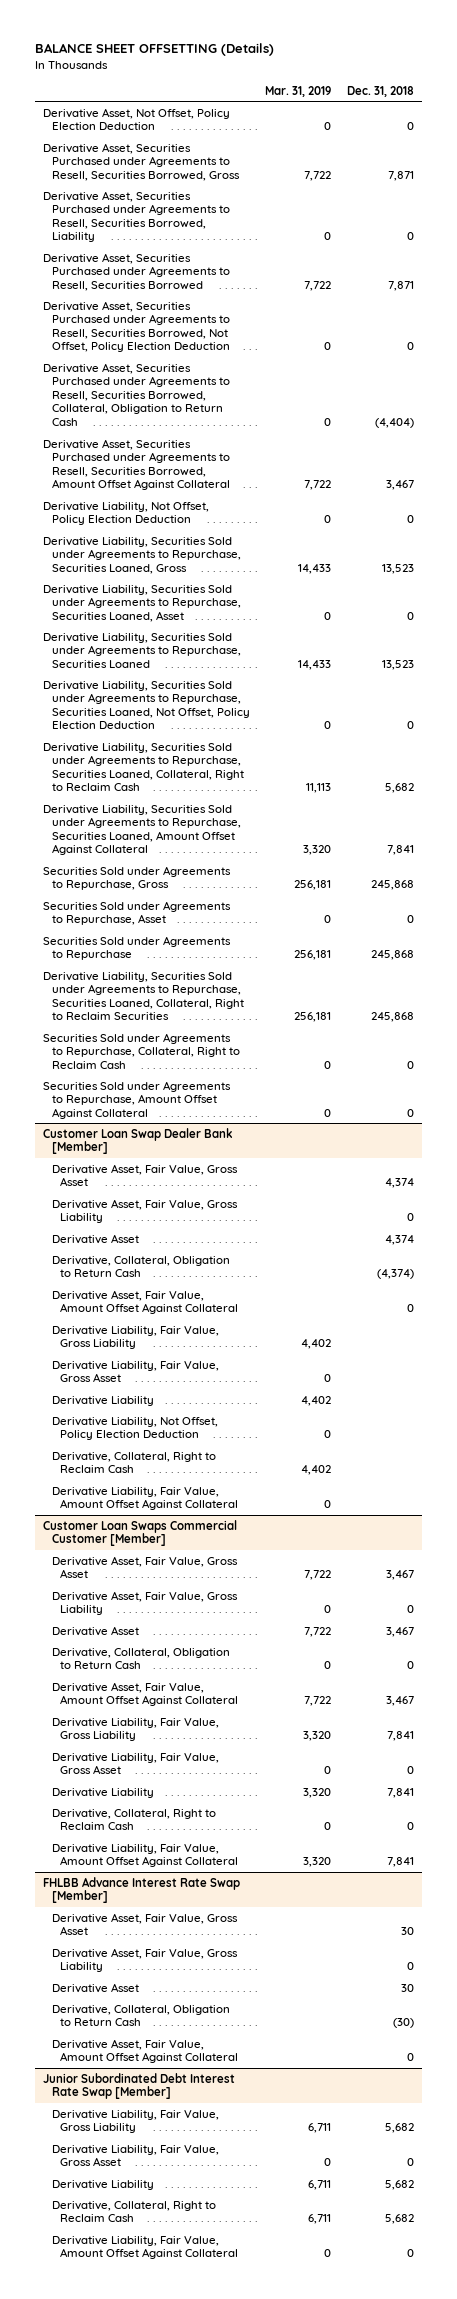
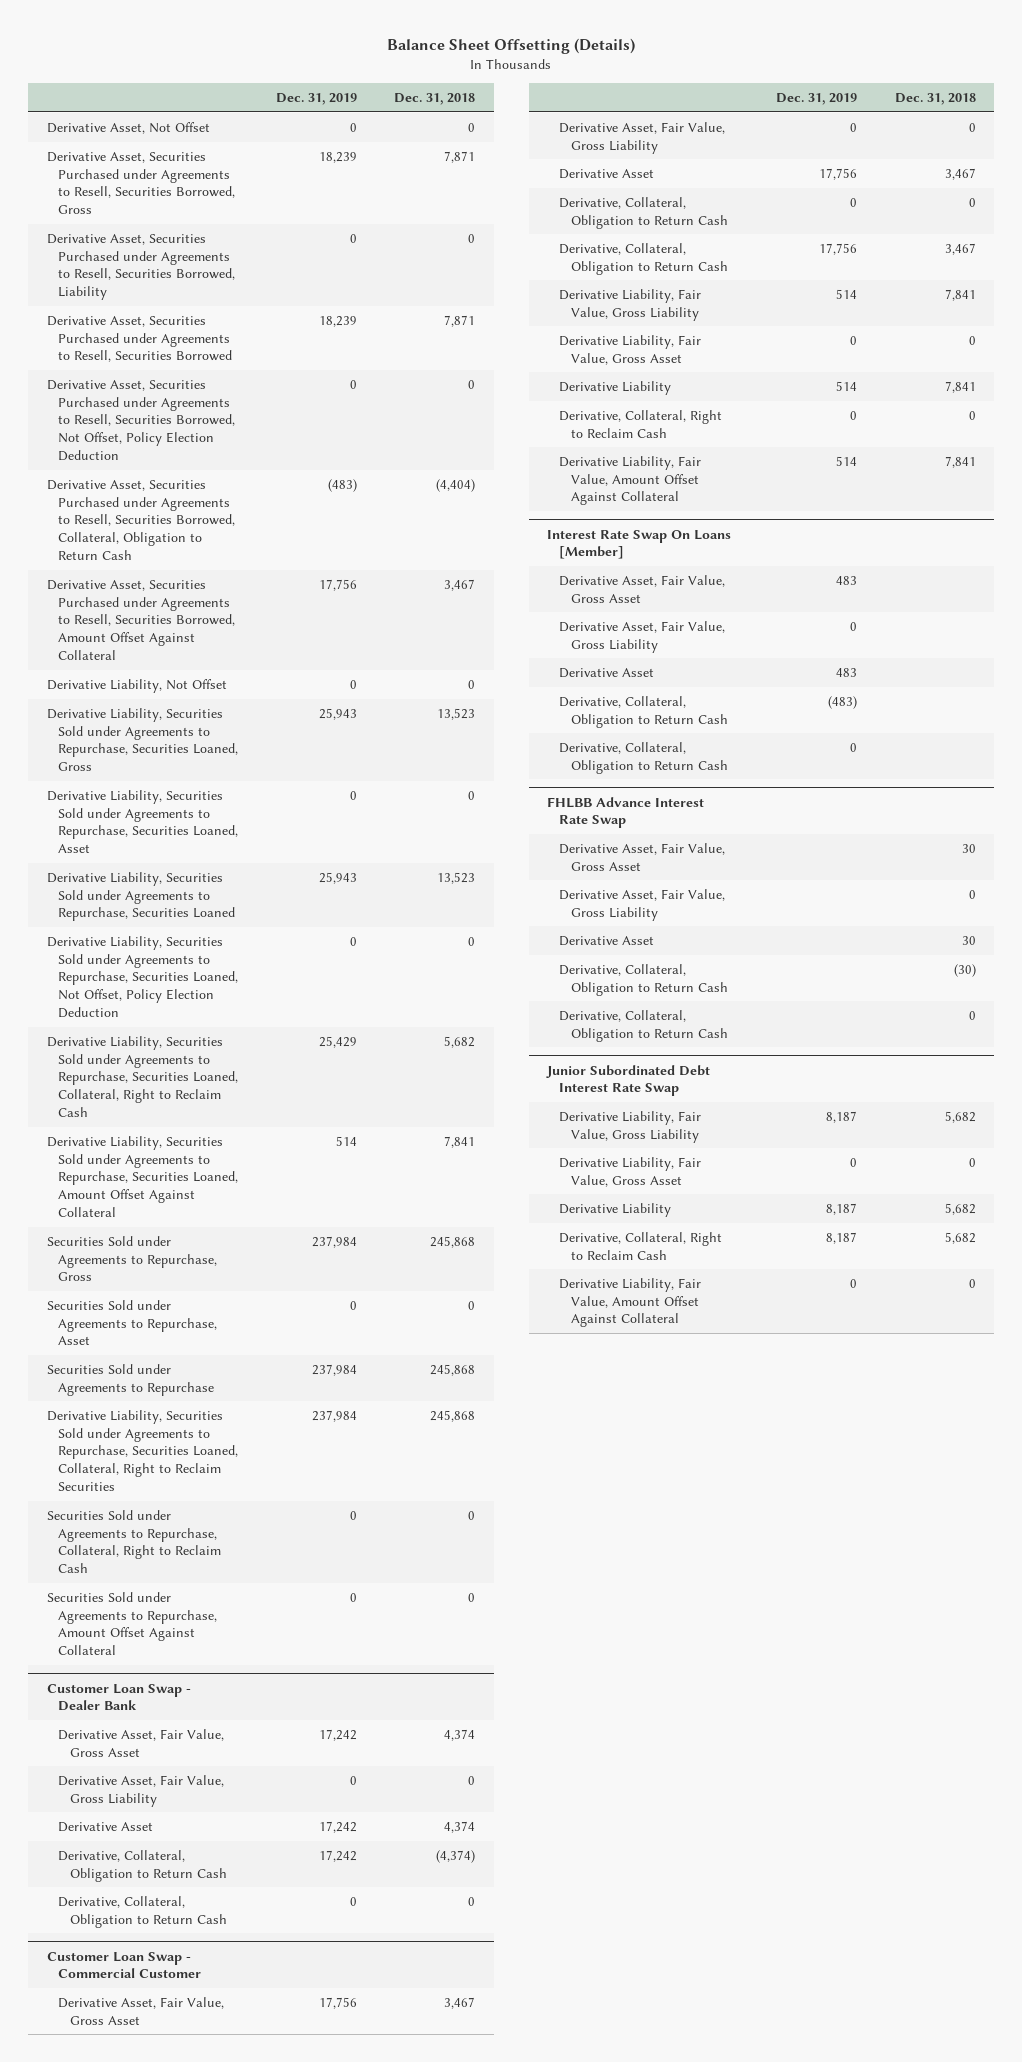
[35,43,275,57] BALANCE SHEET OFFSETTING (Details) -> [387,38,636,55] Balance Sheet Offsetting (Details)
[265,85,332,97] Mar. 31, 2019 -> none
none -> [275,93,357,106] Dec. 31, 2019
[43,107,231,131] Derivative Asset, Not Offset, Policy Election Deduction -> [46,121,210,134] Derivative Asset, Not Offset
[43,501,210,526] Derivative Liability, Not Offset, Policy Election Deduction -> [46,678,227,693] Derivative Liability, Not Offset
[43,1127,234,1155] Customer Loan Swap Dealer Bank [Member] -> [46,1683,191,1712] Customer Loan Swap - Dealer Bank
[51,1325,219,1350] Derivative Liability, Fair Value, Gross Liability -> none
[51,1360,219,1383] Derivative Liability, Fair Value, Gross Asset -> none
[51,1395,154,1406] Derivative Liability -> none
[51,1416,218,1441] Derivative Liability, Not Offset, Policy Election Deduction -> none
[51,1451,216,1474] Derivative, Collateral, Right to Reclaim Cash -> none
[51,1486,239,1511] Derivative Liability, Fair Value, Amount Offset Against Collateral -> none
[51,1289,239,1315] Derivative Asset, Fair Value, Amount Offset Against Collateral -> [58,1895,228,1928] Derivative, Collateral, Obligation to Return Cash
[43,1519,238,1547] Customer Loan Swaps Commercial Customer [Member] -> [46,1951,202,1979] Customer Loan Swap - Commercial Customer
[51,1681,239,1707] Derivative Asset, Fair Value, Amount Offset Against Collateral -> [559,242,728,275] Derivative, Collateral, Obligation to Return Cash
none -> [547,529,732,560] Interest Rate Swap On Loans [Member]
none -> [559,574,726,603] Derivative Asset, Fair Value, Gross Asset
none -> [559,620,726,653] Derivative Asset, Fair Value, Gross Liability
none -> [559,667,655,678] Derivative Asset
none -> [559,695,728,728] Derivative, Collateral, Obligation to Return Cash
none -> [559,741,728,774] Derivative, Collateral, Obligation to Return Cash
[43,1876,241,1904] FHLBB Advance Interest Rate Swap [Member] -> [547,796,705,829] FHLBB Advance Interest Rate Swap
[51,2038,239,2064] Derivative Asset, Fair Value, Amount Offset Against Collateral -> [559,1009,728,1042] Derivative, Collateral, Obligation to Return Cash
[43,2072,236,2100] Junior Subordinated Debt Interest Rate Swap [Member] -> [546,1064,711,1097] Junior Subordinated Debt Interest Rate Swap

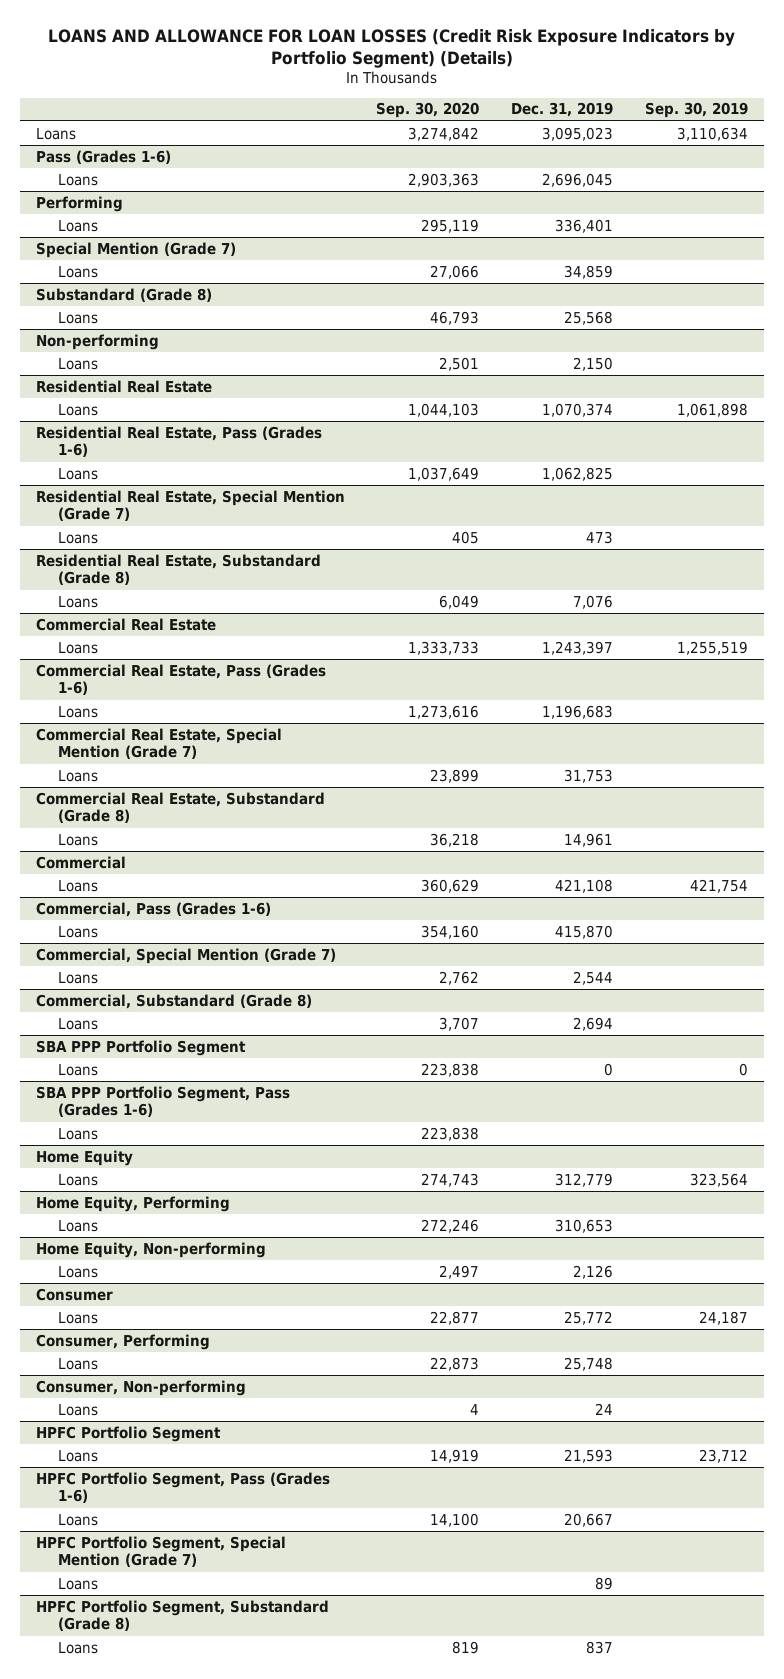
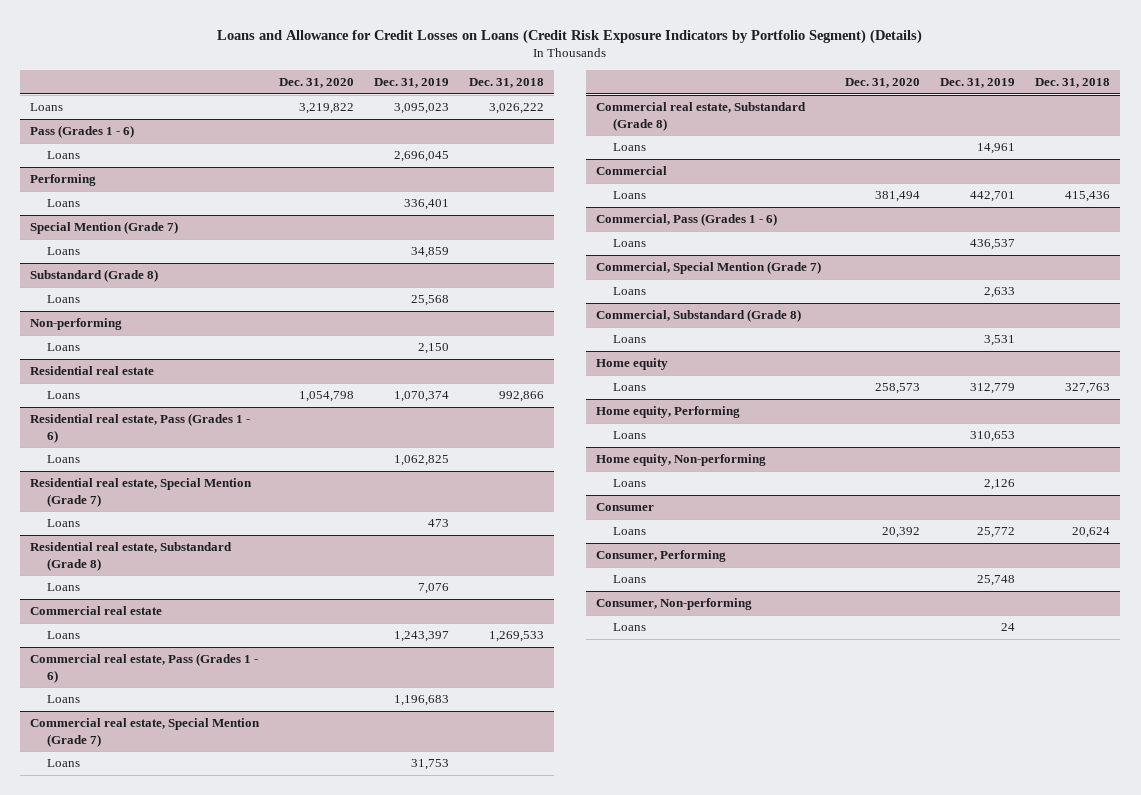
[47,28,735,68] LOANS AND ALLOWANCE FOR LOAN LOSSES (Credit Risk Exposure Indicators by Portfolio Segment) (Details) -> [217,29,923,45] Loans and Allowance for Credit Losses on Loans (Credit Risk Exposure Indicators by Portfolio Segment) (Details)
[376,102,480,119] Sep. 30, 2020 -> none
[645,102,749,119] Sep. 30, 2019 -> none
none -> [279,78,355,89] Dec. 31, 2020
none -> [469,78,545,89] Dec. 31, 2018
[35,149,171,164] Pass (Grades 1-6) -> [30,125,135,139] Pass (Grades 1 - 6)
[35,379,212,393] Residential Real Estate -> [30,366,155,376] Residential real estate
[35,425,322,458] Residential Real Estate, Pass (Grades 1-6) -> [30,413,251,443] Residential real estate, Pass (Grades 1 - 6)
[35,489,345,522] Residential Real Estate, Special Mention (Grade 7) -> [30,478,253,507] Residential real estate, Special Mention (Grade 7)
[35,553,321,586] Residential Real Estate, Substandard (Grade 8) -> [30,542,233,571] Residential real estate, Substandard (Grade 8)
[35,617,216,631] Commercial Real Estate -> [30,606,163,616] Commercial real estate
[35,663,326,696] Commercial Real Estate, Pass (Grades 1-6) -> [30,653,259,683] Commercial real estate, Pass (Grades 1 - 6)
[35,727,282,760] Commercial Real Estate, Special Mention (Grade 7) -> [30,718,261,747] Commercial real estate, Special Mention (Grade 7)
[35,791,325,824] Commercial Real Estate, Substandard (Grade 8) -> [596,102,807,131] Commercial real estate, Substandard (Grade 8)
[555,878,614,893] 421,108 -> [970,191,1016,203] 442,701
[35,901,271,917] Commercial, Pass (Grades 1-6) -> [596,213,778,227] Commercial, Pass (Grades 1 - 6)
[555,924,614,939] 415,870 -> [970,239,1016,251] 436,537
[573,970,614,985] 2,544 -> [984,287,1016,299] 2,633
[35,1039,246,1056] SBA PPP Portfolio Segment -> none
[57,1063,98,1076] Loans -> none
[35,1085,290,1118] SBA PPP Portfolio Segment, Pass (Grades 1-6) -> none
[57,1127,98,1140] Loans -> none
[573,1016,614,1031] 2,694 -> [984,335,1016,347] 3,531
[35,1149,133,1166] Home Equity -> [596,358,669,371] Home equity
[35,1195,230,1212] Home Equity, Performing -> [596,406,741,419] Home equity, Performing
[35,1241,266,1258] Home Equity, Non-performing -> [596,454,767,467] Home equity, Non-performing
[35,1425,221,1442] HPFC Portfolio Segment -> none
[57,1449,98,1462] Loans -> none
[35,1471,330,1504] HPFC Portfolio Segment, Pass (Grades 1-6) -> none
[57,1513,98,1526] Loans -> none
[35,1535,286,1568] HPFC Portfolio Segment, Special Mention (Grade 7) -> none
[57,1577,98,1590] Loans -> none
[35,1599,329,1632] HPFC Portfolio Segment, Substandard (Grade 8) -> none
[57,1641,98,1654] Loans -> none

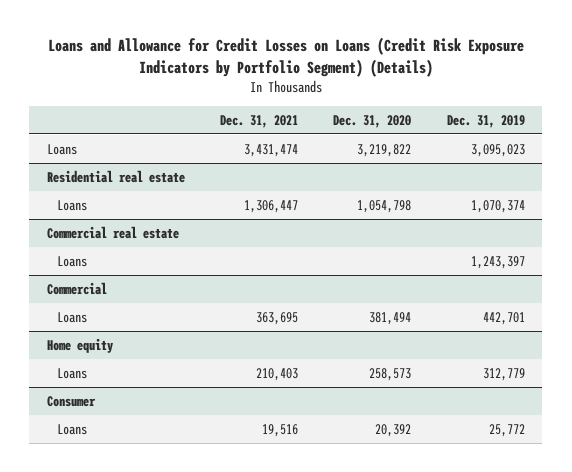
[469,78,545,89] Dec. 31, 2018 -> none
none -> [220,114,299,128] Dec. 31, 2021
[30,125,135,139] Pass (Grades 1 - 6) -> none
[46,151,80,160] Loans -> none
[30,174,97,187] Performing -> none
[46,199,80,208] Loans -> none
[30,221,179,235] Special Mention (Grade 7) -> none
[46,247,80,256] Loans -> none
[30,269,159,283] Substandard (Grade 8) -> none
[46,295,80,304] Loans -> none
[30,318,123,331] Non-performing -> none
[46,343,80,352] Loans -> none
[30,413,251,443] Residential real estate, Pass (Grades 1 - 6) -> none
[46,455,80,464] Loans -> none
[30,478,253,507] Residential real estate, Special Mention (Grade 7) -> none
[46,519,80,528] Loans -> none
[30,542,233,571] Residential real estate, Substandard (Grade 8) -> none
[46,583,80,592] Loans -> none
[30,653,259,683] Commercial real estate, Pass (Grades 1 - 6) -> none
[46,695,80,704] Loans -> none
[30,718,261,747] Commercial real estate, Special Mention (Grade 7) -> none
[46,759,80,768] Loans -> none
[596,102,807,131] Commercial real estate, Substandard (Grade 8) -> none
[613,143,647,152] Loans -> none
[596,213,778,227] Commercial, Pass (Grades 1 - 6) -> none
[613,239,647,248] Loans -> none
[596,261,822,275] Commercial, Special Mention (Grade 7) -> none
[613,287,647,296] Loans -> none
[596,309,802,323] Commercial, Substandard (Grade 8) -> none
[613,335,647,344] Loans -> none
[596,406,741,419] Home equity, Performing -> none
[613,431,647,440] Loans -> none
[596,454,767,467] Home equity, Non-performing -> none
[613,479,647,488] Loans -> none
[596,550,727,563] Consumer, Performing -> none
[613,575,647,584] Loans -> none
[596,598,753,611] Consumer, Non-performing -> none
[613,623,647,632] Loans -> none

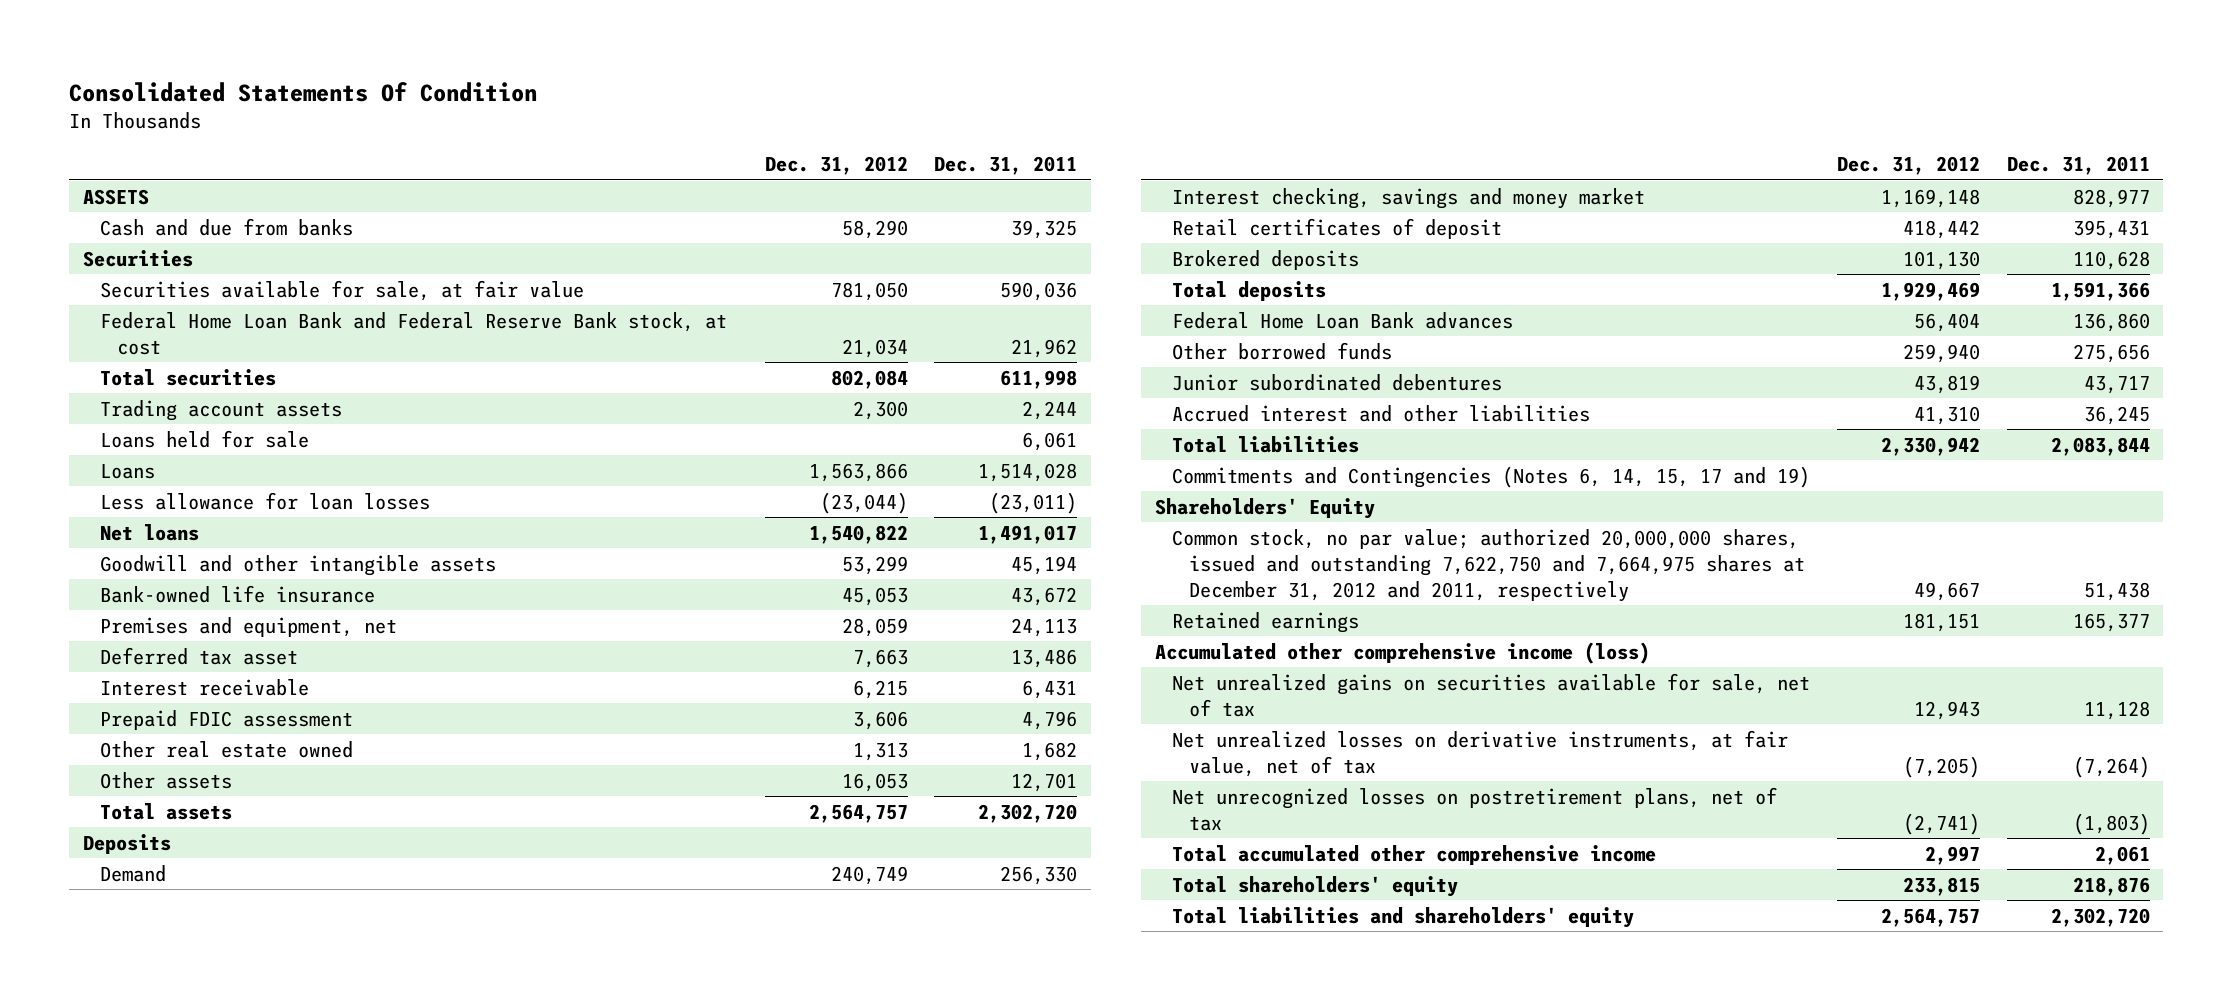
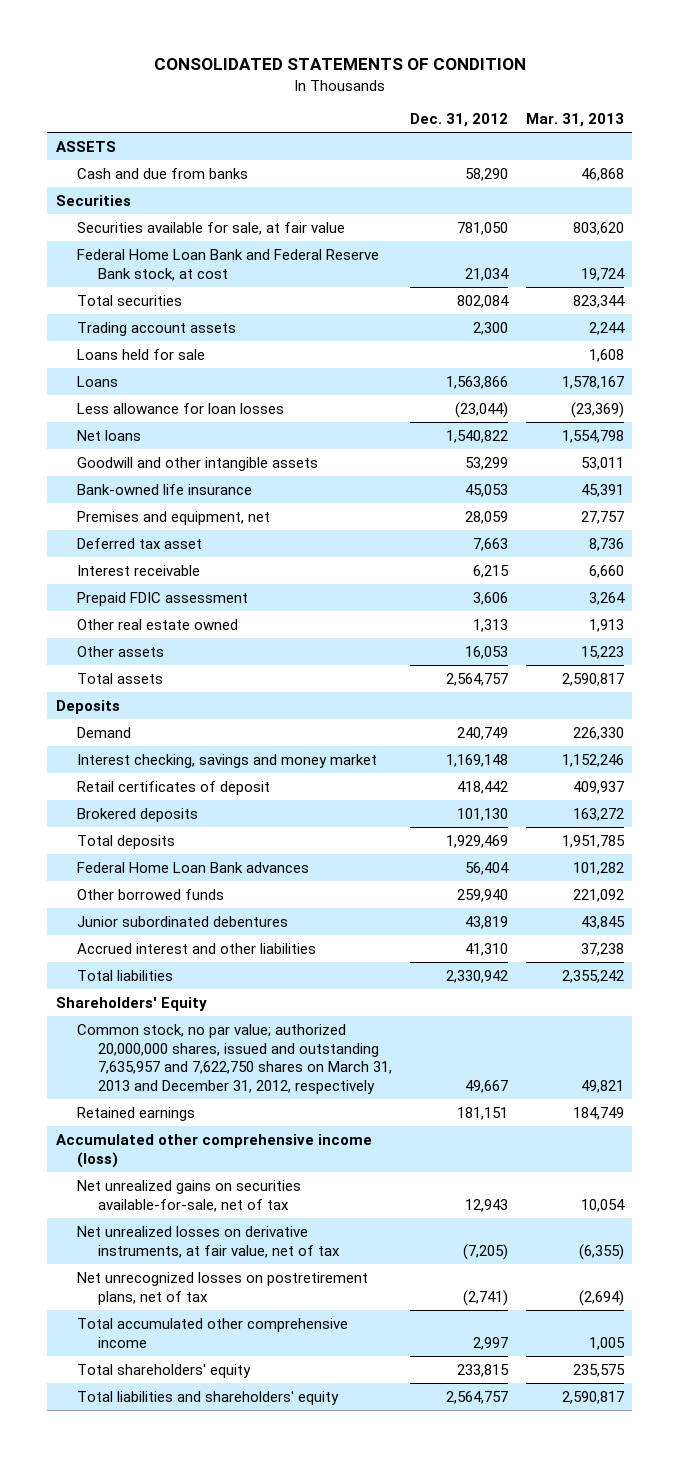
[69,81,538,102] Consolidated Statements Of Condition -> [153,58,526,71] CONSOLIDATED STATEMENTS OF CONDITION
[934,155,1078,175] Dec. 31, 2011 -> none
none -> [525,113,624,128] Mar. 31, 2013
[1171,465,1810,488] Commitments and Contingencies (Notes 6, 14, 15, 17 and 19) -> none
[1171,528,1805,602] Common stock, no par value; authorized 20,000,000 shares, issued and outstanding 7,622,750 and 7,664,975 shares at December 31, 2012 and 2011, respectively -> [77,1023,392,1095] Common stock, no par value; authorized 20,000,000 shares, issued and outstanding 7,635,957 and 7,622,750 shares on March 31, 2013 and December 31, 2012, respectively
[1171,672,1810,717] Net unrealized gains on securities available for sale, net of tax -> [77,1179,302,1212] Net unrealized gains on securities available-for-sale, net of tax

